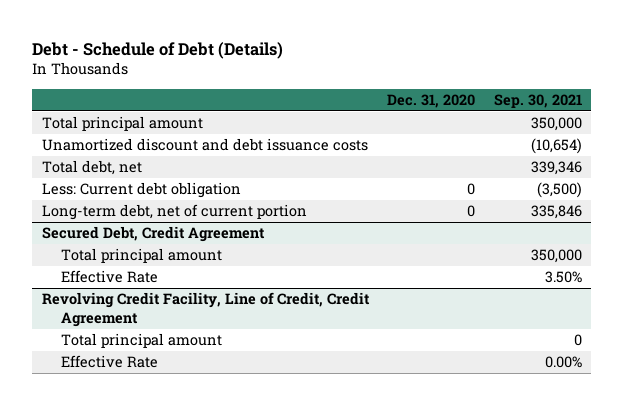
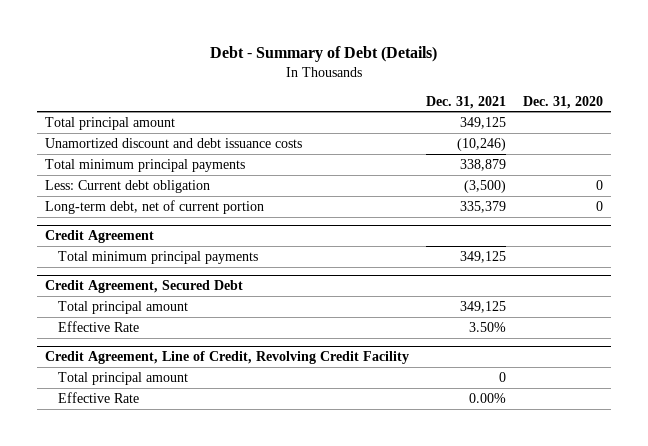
[32,41,284,59] Debt - Schedule of Debt (Details) -> [209,46,437,63] Debt - Summary of Debt (Details)
[493,93,582,108] Sep. 30, 2021 -> none
none -> [425,95,506,109] Dec. 31, 2021
[41,160,142,176] Total debt, net -> [45,158,246,172] Total minimum principal payments
none -> [45,230,155,244] Credit Agreement
none -> [58,250,259,264] Total minimum principal payments
[41,226,265,243] Secured Debt, Credit Agreement -> [45,280,244,294] Credit Agreement, Secured Debt
[41,292,370,327] Revolving Credit Facility, Line of Credit, Credit Agreement -> [45,351,410,365] Credit Agreement, Line of Credit, Revolving Credit Facility

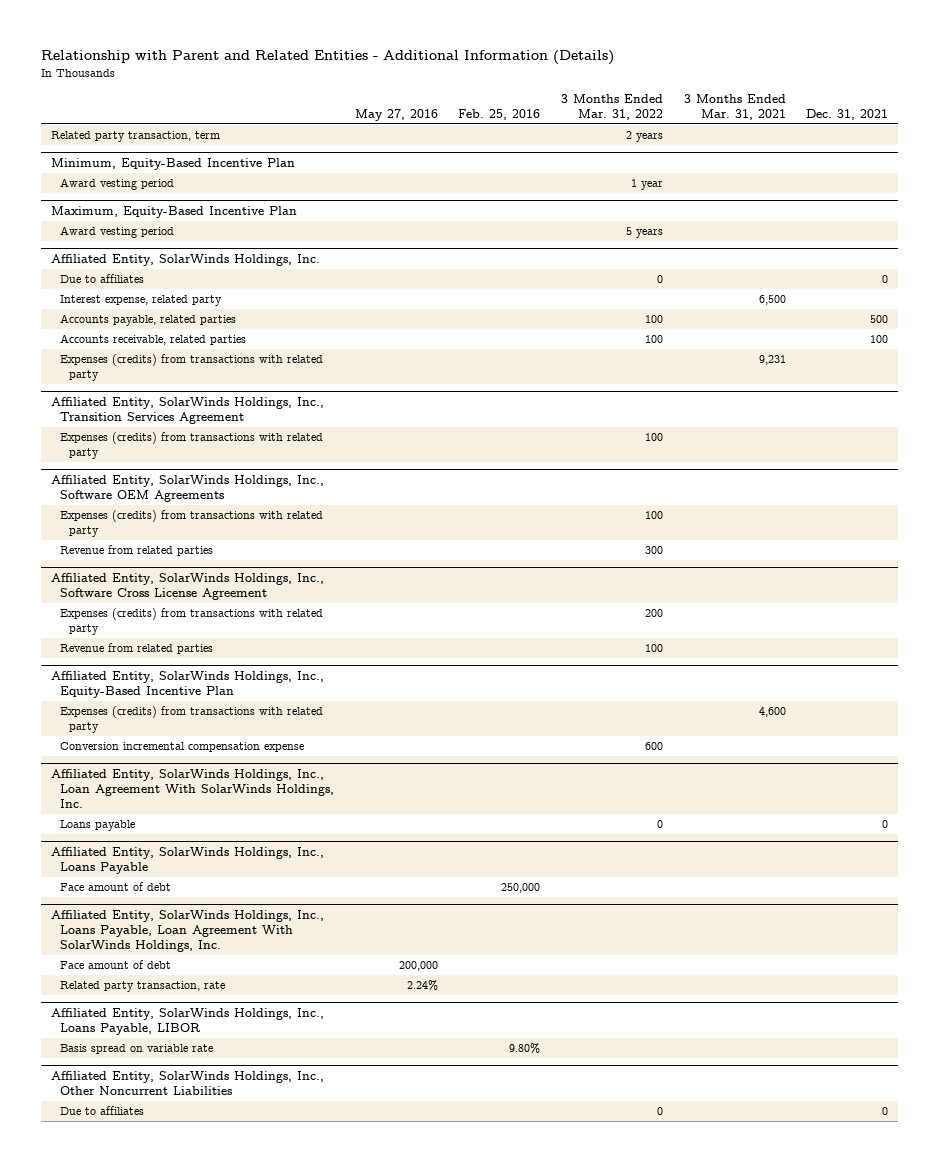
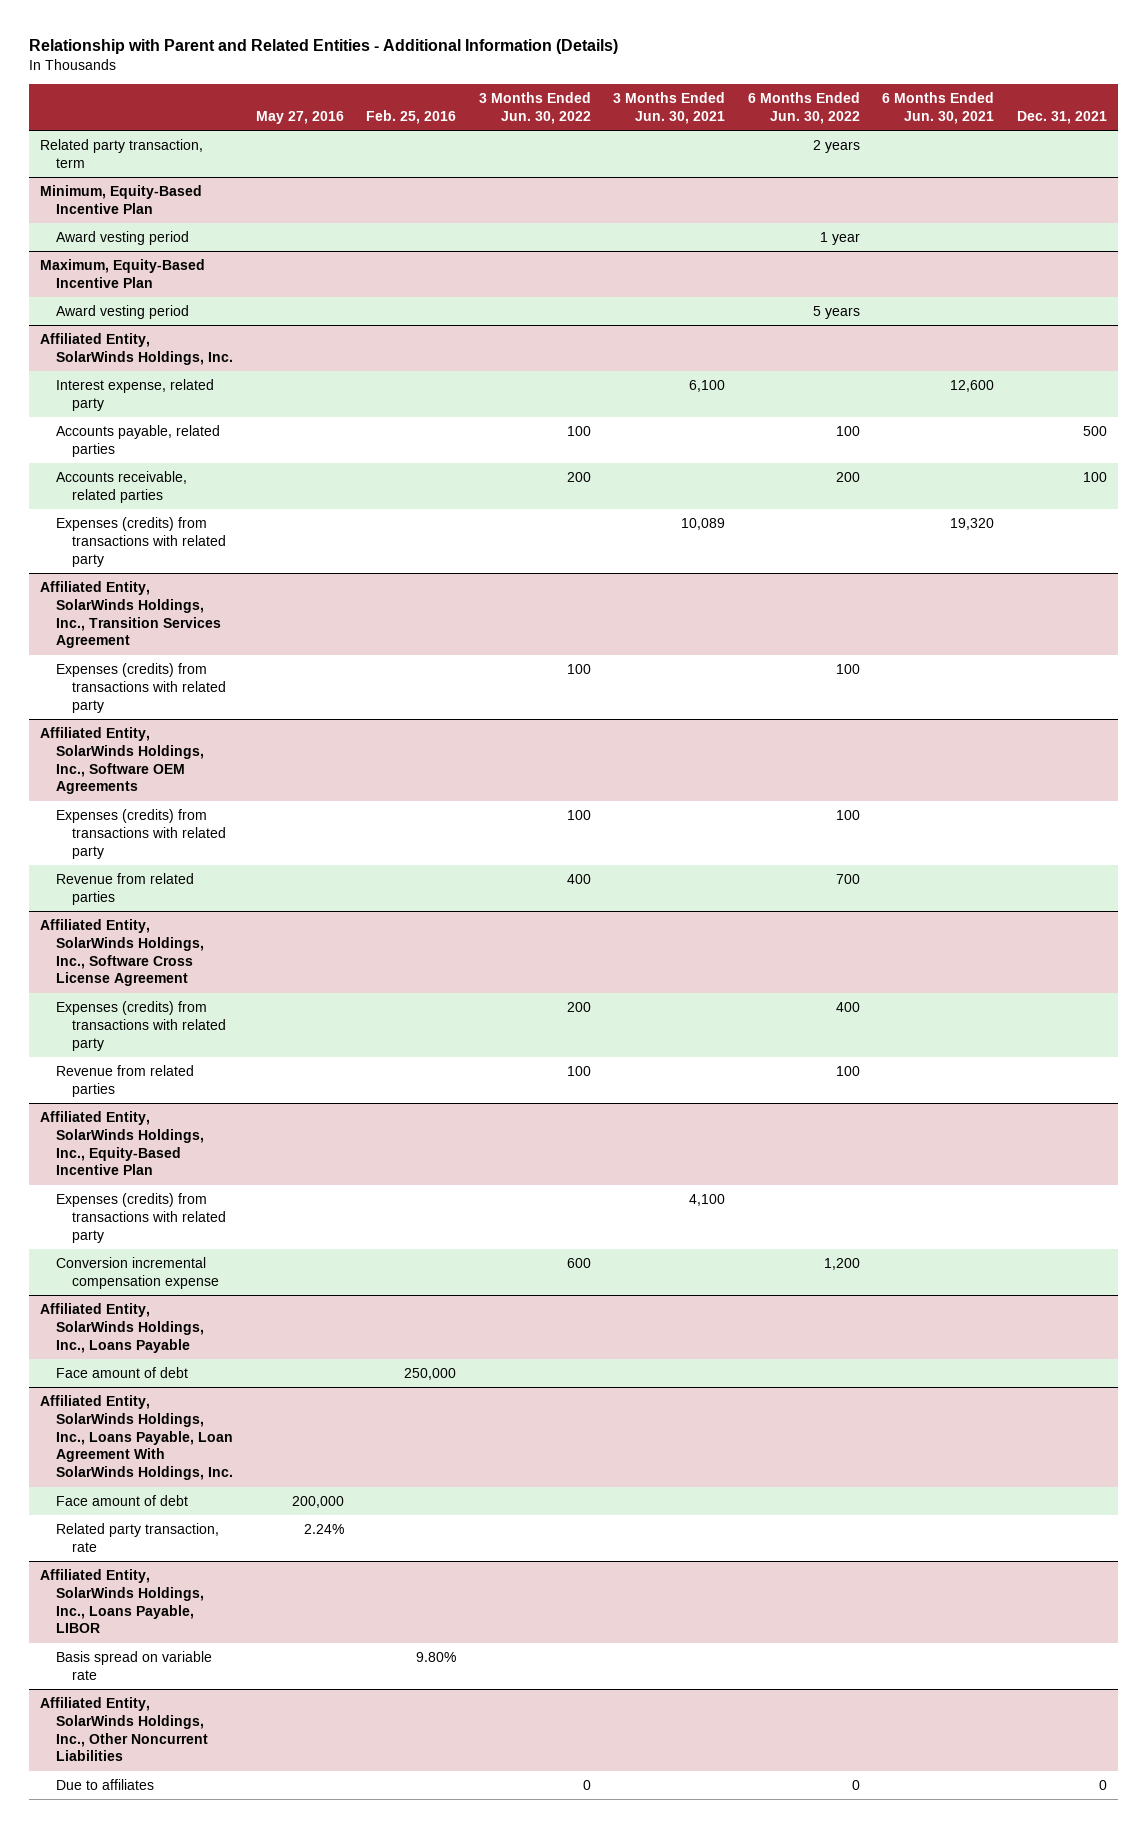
[560,94,663,121] 3 Months Ended Mar. 31, 2022 -> none
[683,94,786,121] 3 Months Ended Mar. 31, 2021 -> none
none -> [478,91,591,124] 3 Months Ended Jun. 30, 2022
none -> [613,91,726,124] 3 Months Ended Jun. 30, 2021
none -> [747,91,860,124] 6 Months Ended Jun. 30, 2022
none -> [882,91,995,124] 6 Months Ended Jun. 30, 2021
[60,274,145,284] Due to affiliates -> none
[51,768,335,809] Affiliated Entity, SolarWinds Holdings, Inc., Loan Agreement With SolarWinds Holdings, Inc. -> none
[60,820,136,832] Loans payable -> none

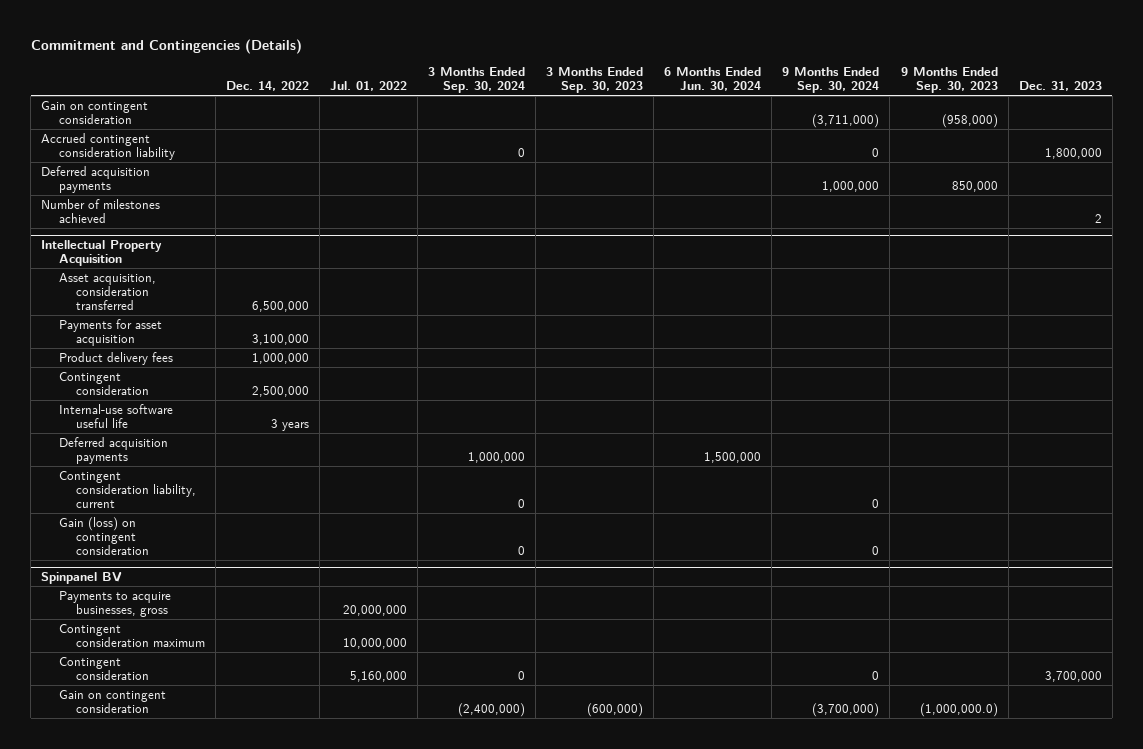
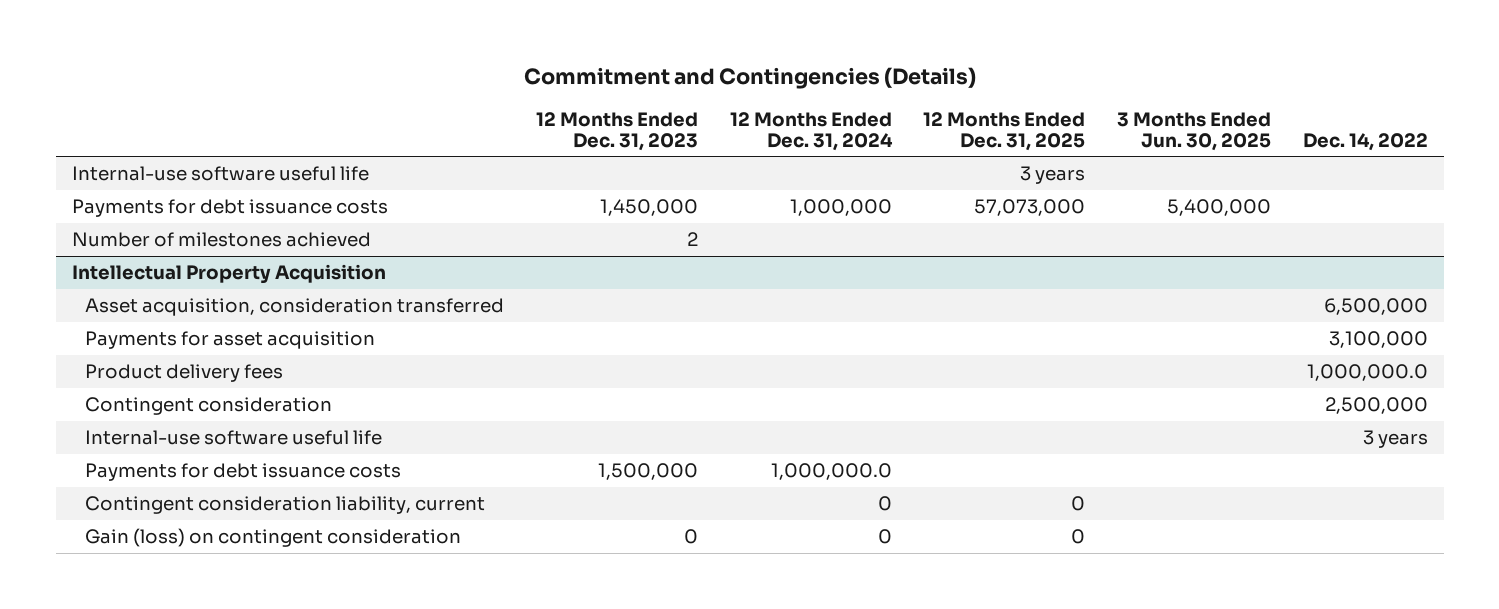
[329,81,407,92] Jul. 01, 2022 -> none
[428,67,526,94] 3 Months Ended Sep. 30, 2024 -> none
[546,67,644,94] 3 Months Ended Sep. 30, 2023 -> none
[664,67,762,92] 6 Months Ended Jun. 30, 2024 -> none
[782,67,880,94] 9 Months Ended Sep. 30, 2024 -> none
[900,67,998,94] 9 Months Ended Sep. 30, 2023 -> none
[1018,81,1102,92] Dec. 31, 2023 -> none
none -> [535,111,698,151] 12 Months Ended Dec. 31, 2023
none -> [729,111,893,151] 12 Months Ended Dec. 31, 2024
none -> [923,111,1086,151] 12 Months Ended Dec. 31, 2025
none -> [1117,111,1272,151] 3 Months Ended Jun. 30, 2025
[41,100,149,125] Gain on contingent consideration -> none
[41,132,175,161] Accrued contingent consideration liability -> none
none -> [71,165,369,181] Internal-use software useful life
[41,165,151,194] Deferred acquisition payments -> [71,198,388,217] Payments for debt issuance costs
[251,352,309,364] 1,000,000 -> [1306,363,1428,381] 1,000,000.0
[58,436,168,465] Deferred acquisition payments -> [85,462,402,481] Payments for debt issuance costs
[41,571,123,584] Spinpanel BV -> none
[58,590,171,618] Payments to acquire businesses, gross -> none
[58,623,205,648] Contingent consideration maximum -> none
[58,656,149,681] Contingent consideration -> none
[58,689,166,714] Gain on contingent consideration -> none

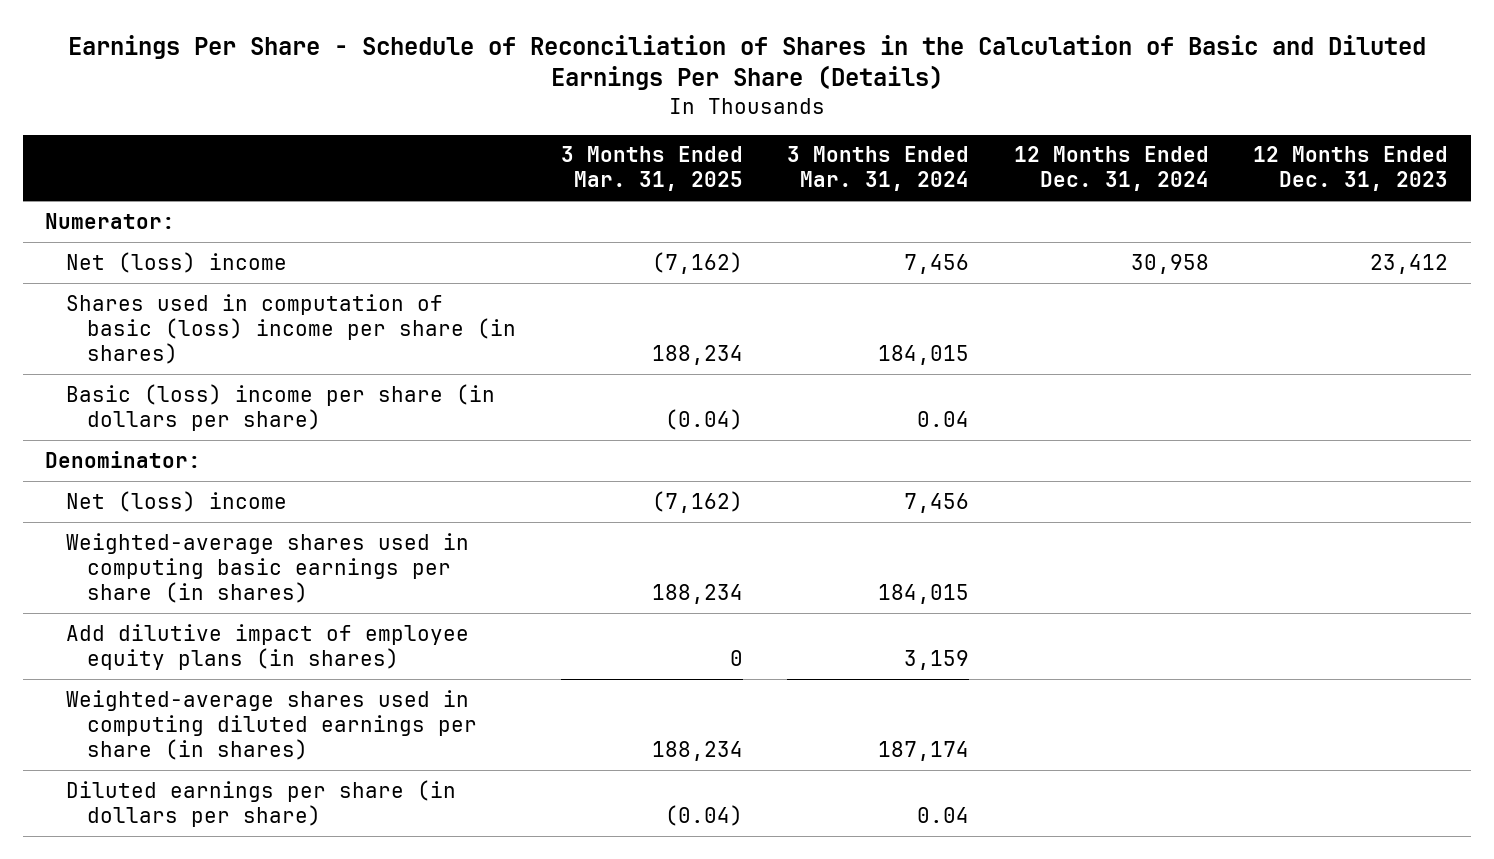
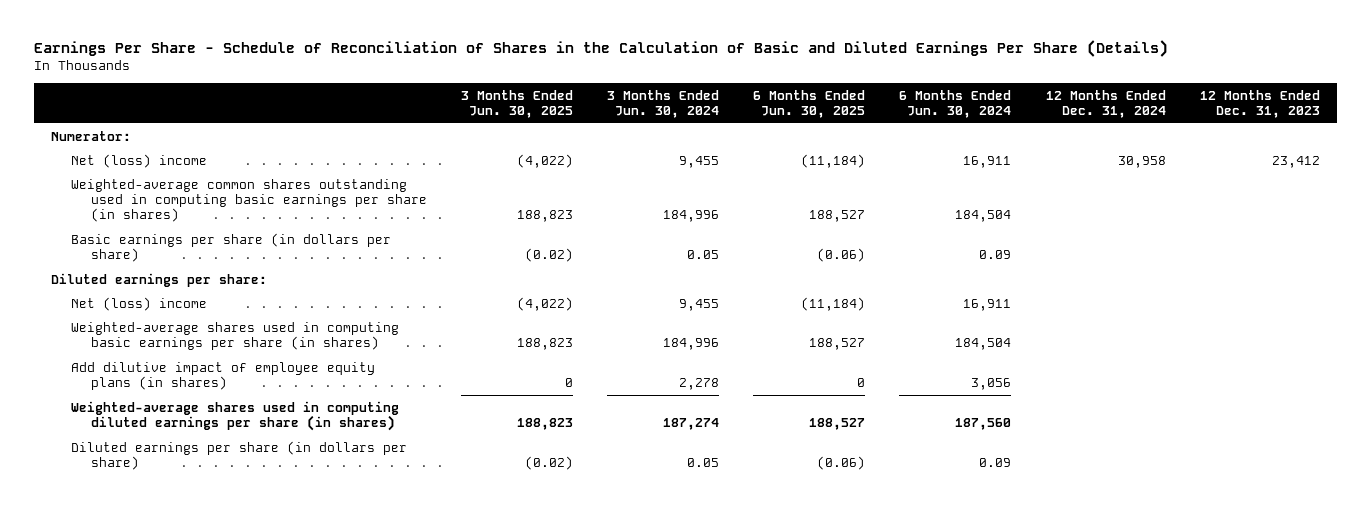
[560,146,743,192] 3 Months Ended Mar. 31, 2025 -> none
[787,146,970,192] 3 Months Ended Mar. 31, 2024 -> none
none -> [460,89,573,118] 3 Months Ended Jun. 30, 2025
none -> [607,89,720,118] 3 Months Ended Jun. 30, 2024
none -> [753,89,866,118] 6 Months Ended Jun. 30, 2025
none -> [899,89,1012,118] 6 Months Ended Jun. 30, 2024
[66,293,517,365] Shares used in computation of basic (loss) income per share (in shares) -> [70,178,427,223] Weighted-average common shares outstanding used in computing basic earnings per share (in shares)
[66,383,496,431] Basic (loss) income per share (in dollars per share) -> [70,232,391,262] Basic earnings per share (in dollars per share)
[45,450,202,468] Denominator: -> [51,272,268,287] Diluted earnings per share:

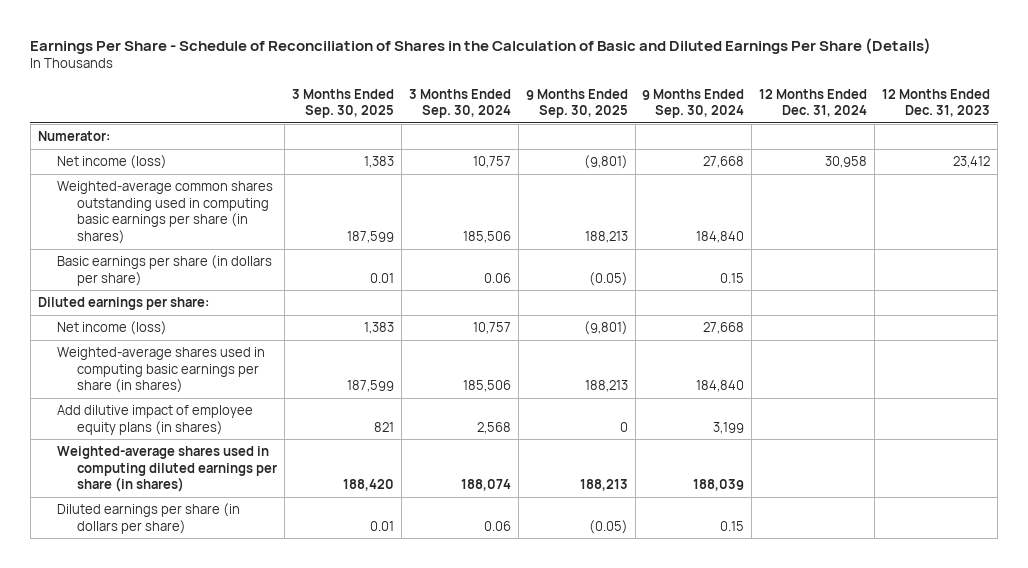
[460,89,573,118] 3 Months Ended Jun. 30, 2025 -> none
[607,89,720,118] 3 Months Ended Jun. 30, 2024 -> none
[753,89,866,118] 6 Months Ended Jun. 30, 2025 -> none
[899,89,1012,118] 6 Months Ended Jun. 30, 2024 -> none
none -> [292,88,395,119] 3 Months Ended Sep. 30, 2025
none -> [408,88,511,119] 3 Months Ended Sep. 30, 2024
none -> [525,88,628,119] 9 Months Ended Sep. 30, 2025
none -> [642,88,745,119] 9 Months Ended Sep. 30, 2024
[70,153,207,168] Net (loss) income -> [57,155,168,170] Net income (loss)
[70,296,207,311] Net (loss) income -> [57,321,168,336] Net income (loss)

